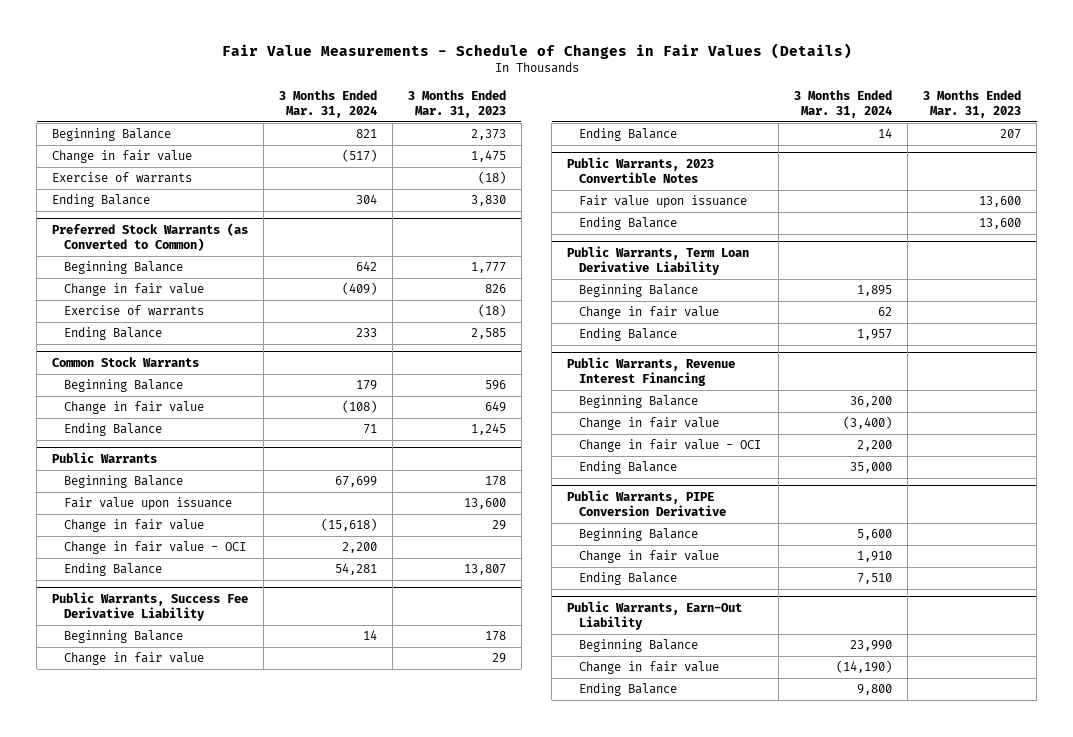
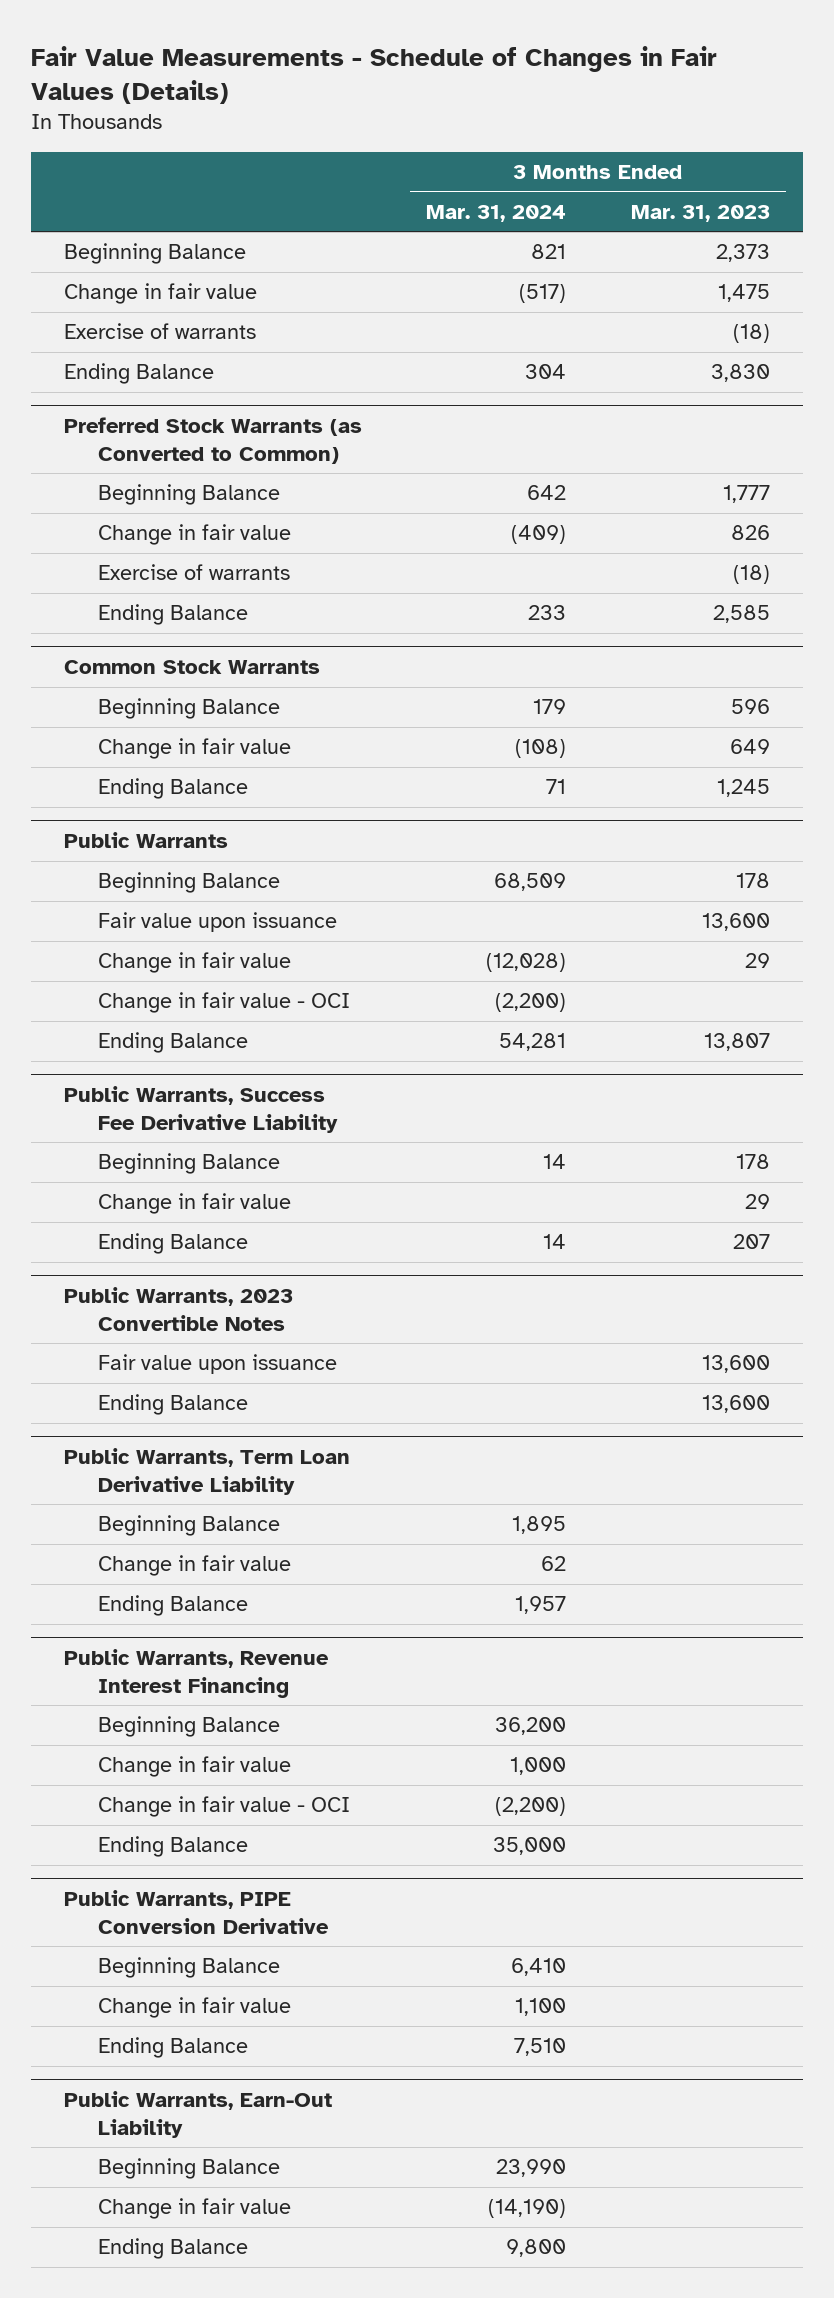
[335,476,378,488] 67,699 -> [494,873,567,892] 68,509
[321,518,378,532] (15,618) -> [486,953,567,973] (12,028)
[342,542,378,554] 2,200 -> [495,993,567,1013] (2,200)
[843,416,893,430] (3,400) -> [510,1757,567,1776] 1,000
[857,440,893,452] 2,200 -> [495,1797,567,1817] (2,200)
[857,529,893,541] 5,600 -> [511,1958,567,1977] 6,410
[857,551,893,563] 1,910 -> [515,1998,567,2017] 1,100

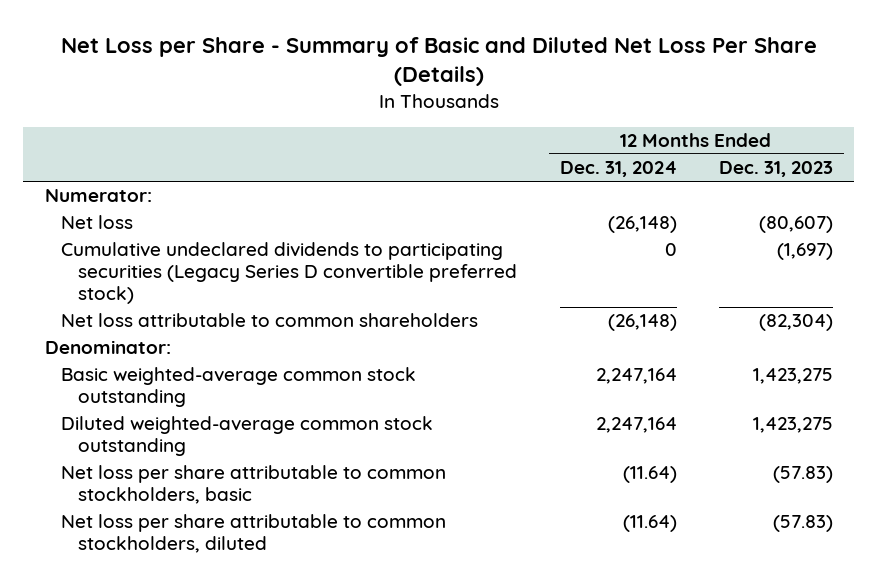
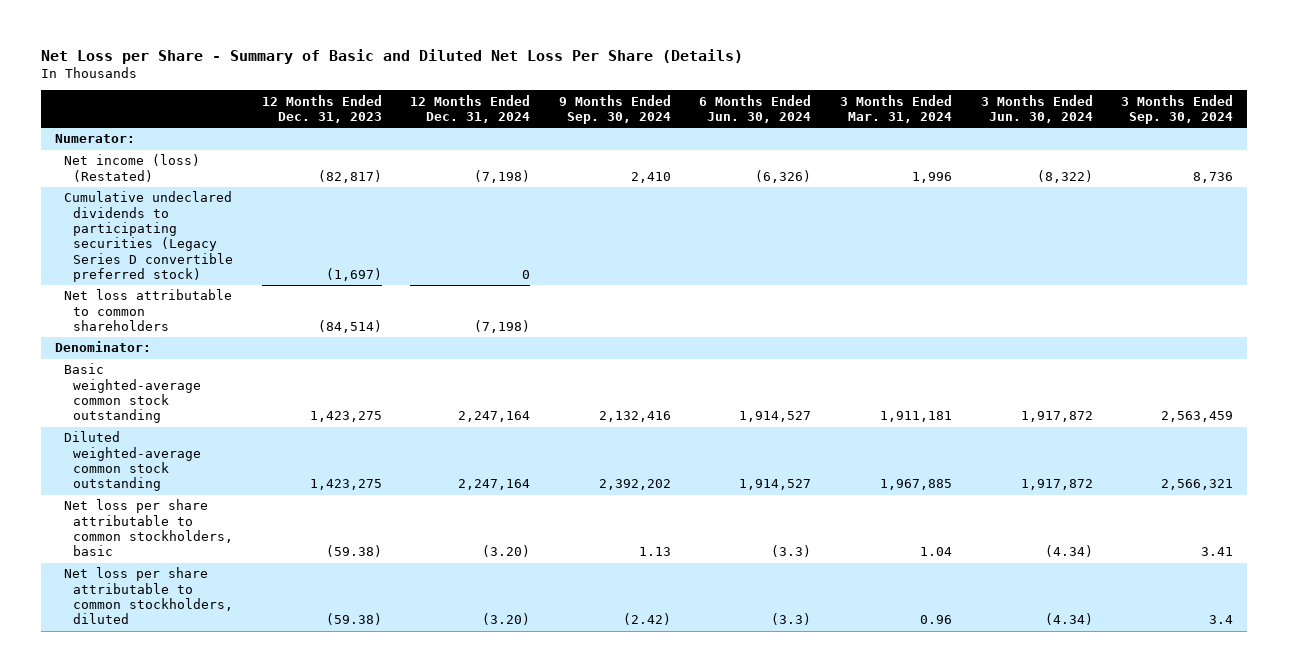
none -> [558,94,671,124] 9 Months Ended Sep. 30, 2024
none -> [699,94,812,123] 6 Months Ended Jun. 30, 2024
none -> [840,94,953,123] 3 Months Ended Mar. 31, 2024
none -> [980,94,1093,123] 3 Months Ended Jun. 30, 2024
none -> [1121,94,1234,124] 3 Months Ended Sep. 30, 2024
[61,215,134,230] Net loss -> [64,154,201,182] Net income (loss) (Restated)
[607,216,677,234] (26,148) -> [474,169,531,183] (7,198)
[758,216,833,234] (80,607) -> [317,169,382,183] (82,817)
[607,314,677,332] (26,148) -> [474,320,531,334] (7,198)
[758,314,833,332] (82,304) -> [317,320,382,334] (84,514)
[622,466,677,484] (11.64) -> [482,545,531,558] (3.20)
[772,466,833,484] (57.83) -> [325,545,382,558] (59.38)
[622,515,677,533] (11.64) -> [482,613,531,626] (3.20)
[772,515,833,533] (57.83) -> [325,613,382,626] (59.38)

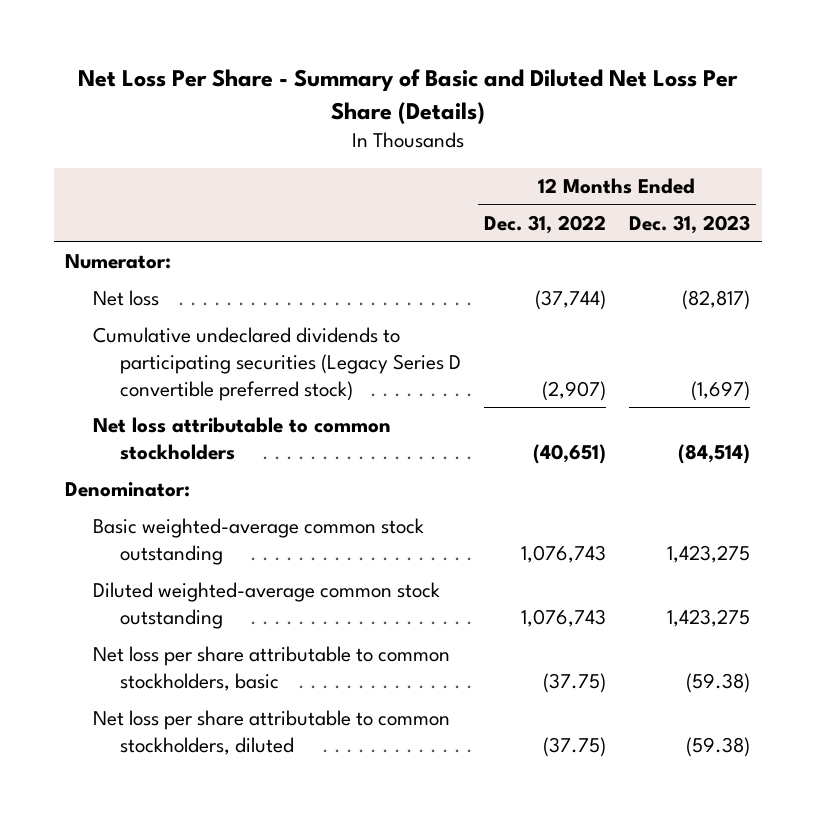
[41,48,744,64] Net Loss per Share - Summary of Basic and Diluted Net Loss Per Share (Details) -> [77,69,738,124] Net Loss Per Share - Summary of Basic and Diluted Net Loss Per Share (Details)
[410,94,531,123] 12 Months Ended Dec. 31, 2024 -> none
[558,94,671,124] 9 Months Ended Sep. 30, 2024 -> none
[699,94,812,123] 6 Months Ended Jun. 30, 2024 -> none
[840,94,953,123] 3 Months Ended Mar. 31, 2024 -> none
[980,94,1093,123] 3 Months Ended Jun. 30, 2024 -> none
[1121,94,1234,124] 3 Months Ended Sep. 30, 2024 -> none
none -> [484,215,607,235] Dec. 31, 2022
[64,154,201,182] Net income (loss) (Restated) -> [92,290,159,307] Net loss
[64,289,233,332] Net loss attributable to common shareholders -> [92,417,391,461] Net loss attributable to common stockholders

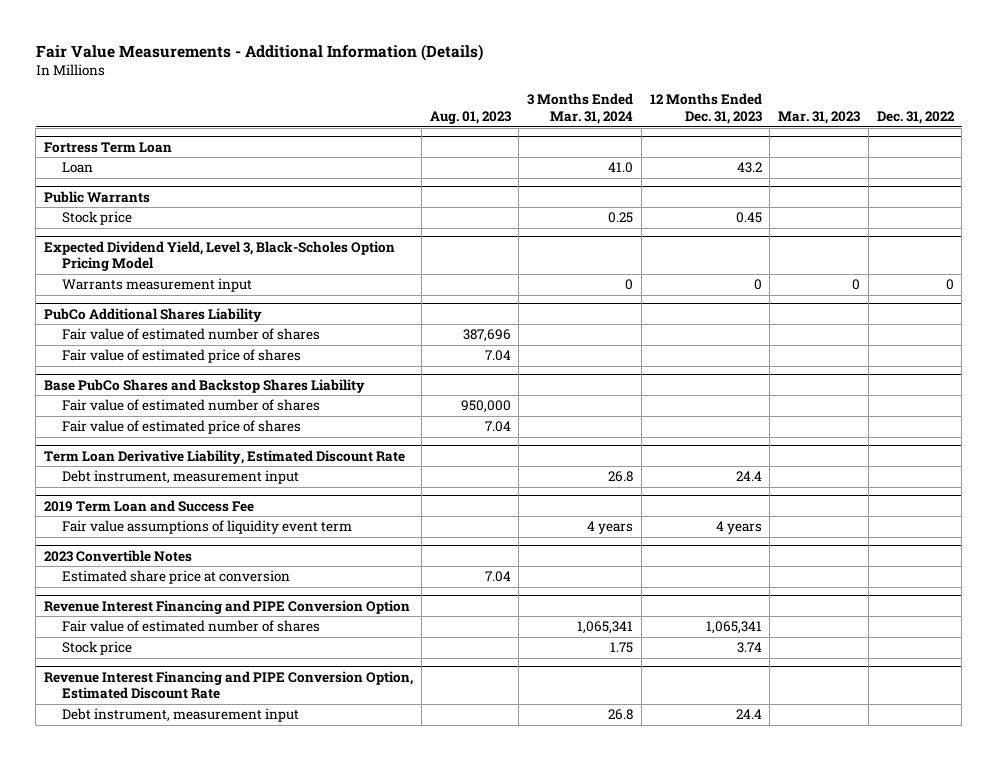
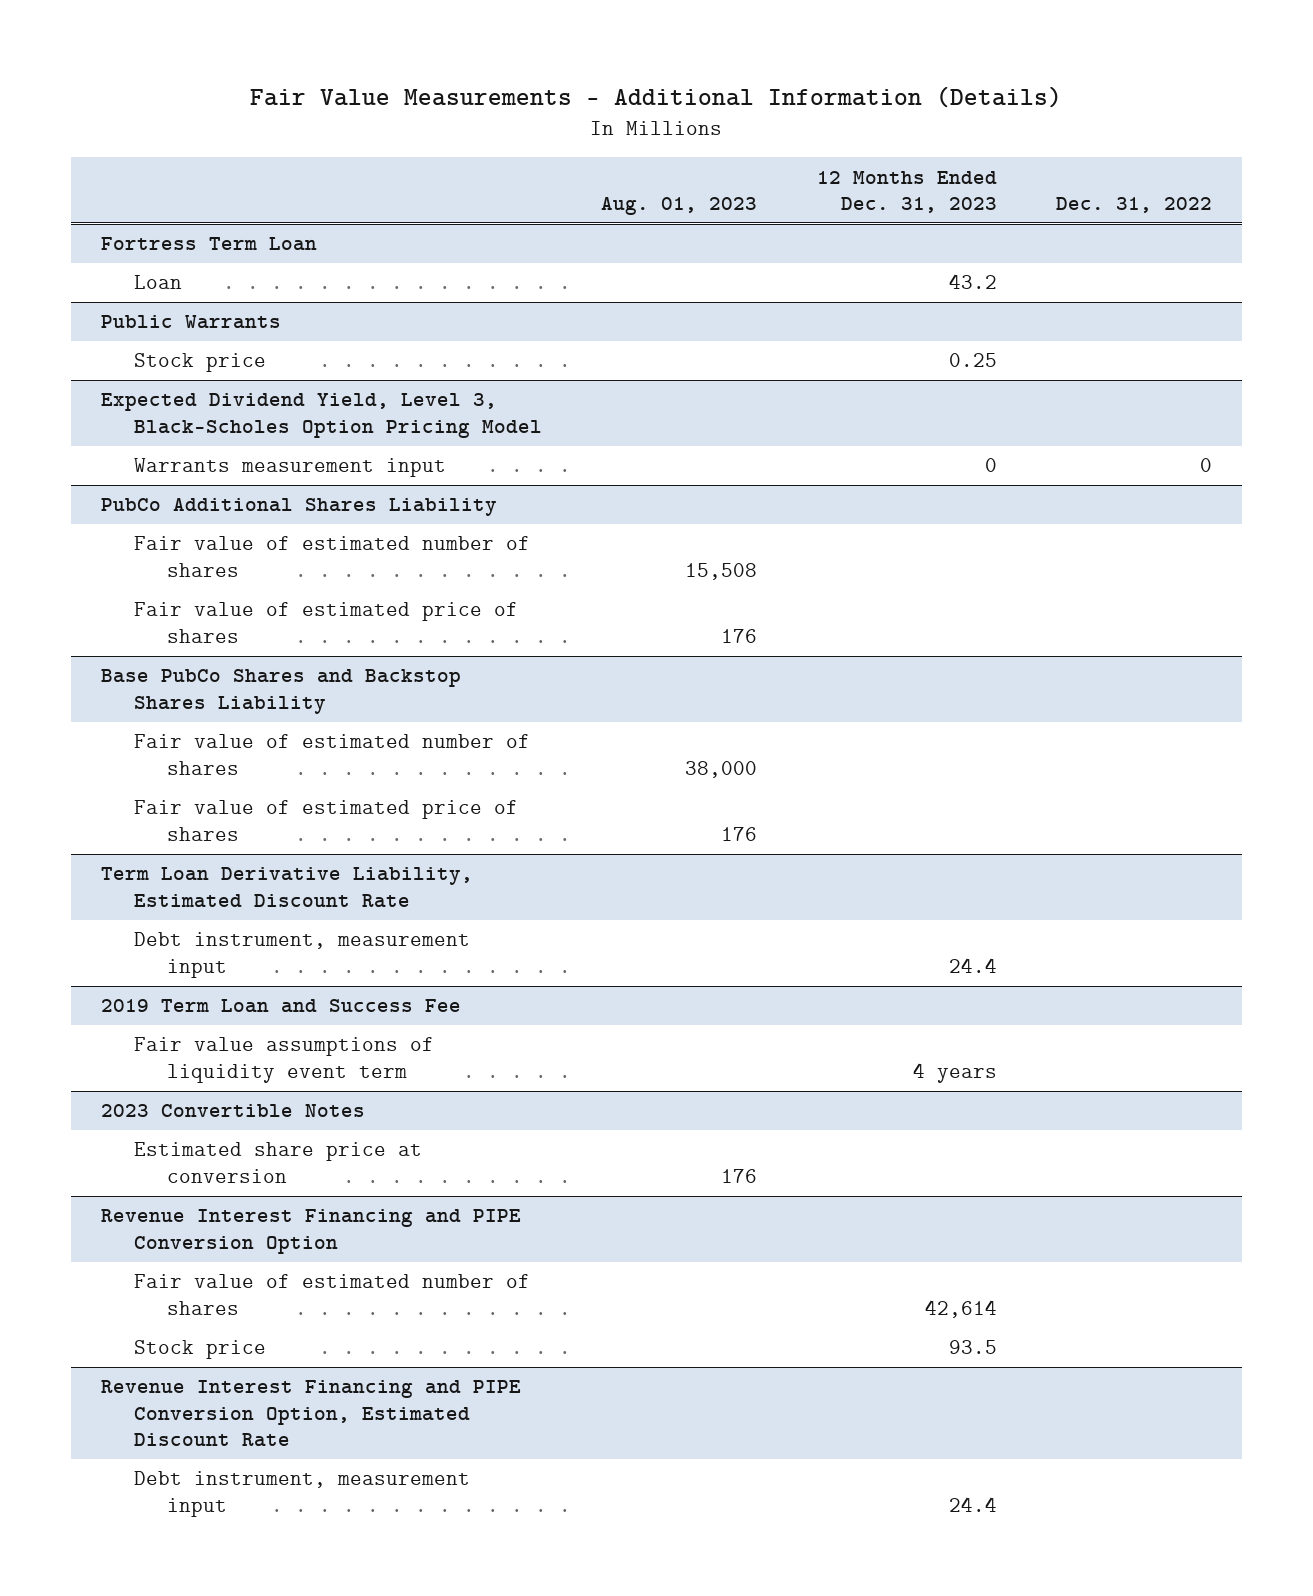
[527,93,634,125] 3 Months Ended Mar. 31, 2024 -> none
[778,111,861,125] Mar. 31, 2023 -> none
[735,212,762,224] 0.45 -> [948,353,997,368] 0.25
[462,329,511,343] 387,696 -> [685,562,758,580] 15,508
[484,350,511,362] 7.04 -> [721,628,758,643] 176
[460,400,511,414] 950,000 -> [685,760,758,778] 38,000
[484,421,511,433] 7.04 -> [721,826,758,841] 176
[484,571,511,583] 7.04 -> [721,1168,758,1183] 176
[705,621,762,635] 1,065,341 -> [924,1299,997,1318] 42,614
[736,642,762,654] 3.74 -> [948,1340,997,1355] 93.5

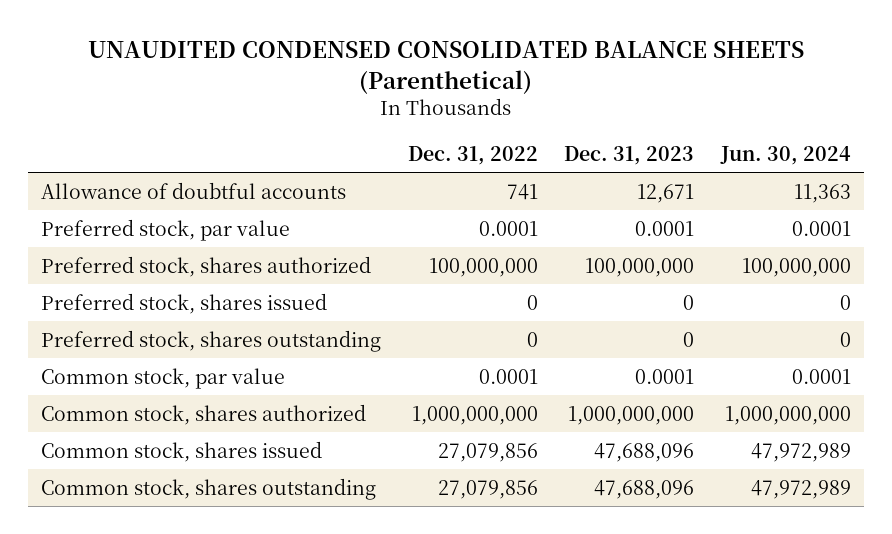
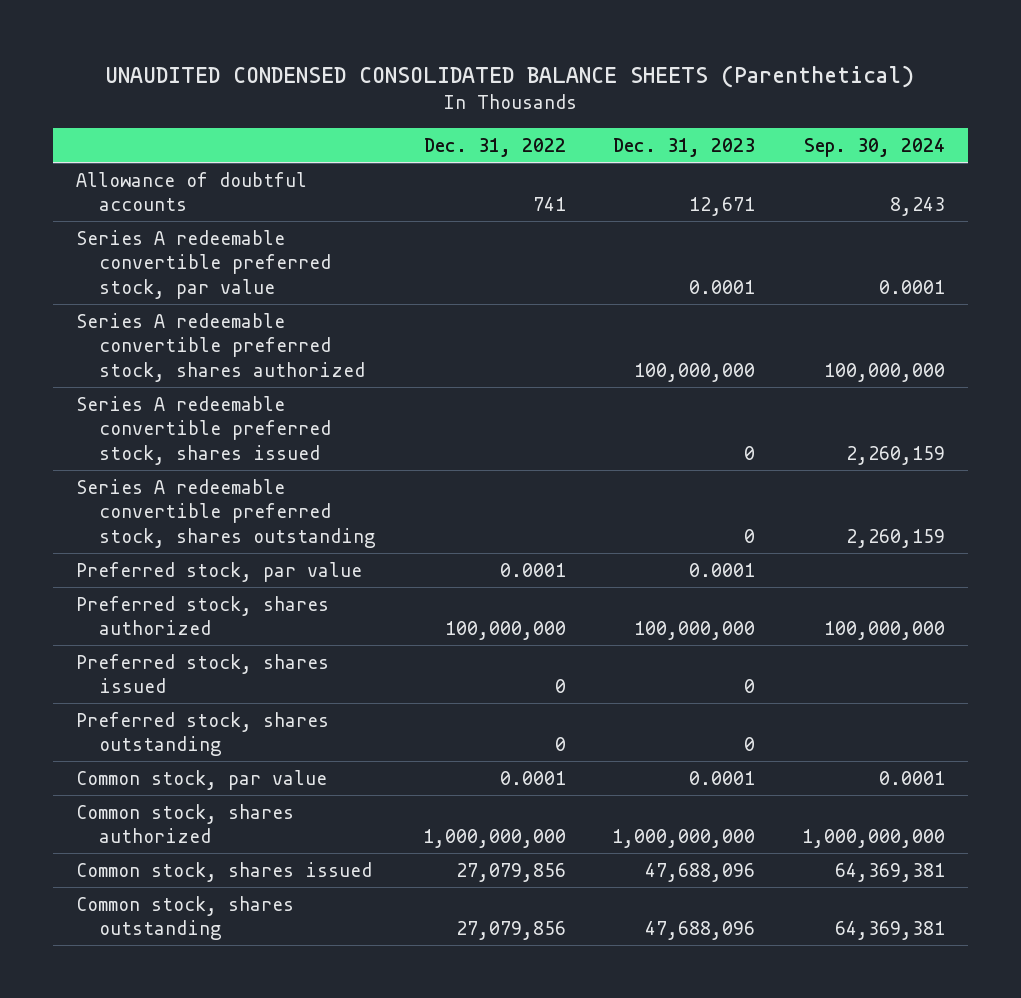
[719,145,851,165] Jun. 30, 2024 -> none
none -> [803,137,945,157] Sep. 30, 2024
none -> [76,229,332,299] Series A redeemable convertible preferred stock, par value
none -> [76,312,366,382] Series A redeemable convertible preferred stock, shares authorized
none -> [76,395,332,465] Series A redeemable convertible preferred stock, shares issued
none -> [76,478,377,548] Series A redeemable convertible preferred stock, shares outstanding

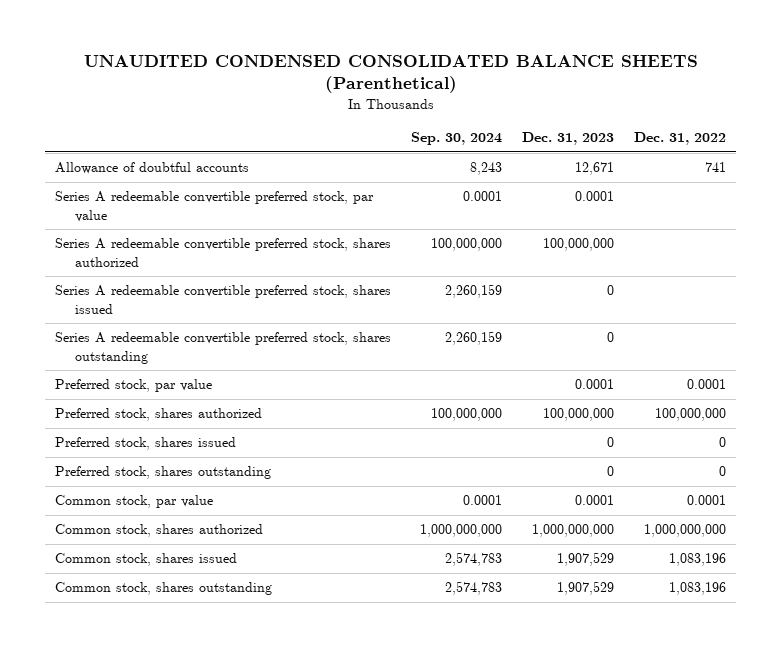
[455,862,566,882] 27,079,856 -> [669,553,727,567] 1,083,196
[645,862,756,882] 47,688,096 -> [557,552,615,567] 1,907,529
[834,862,945,882] 64,369,381 -> [445,552,503,567] 2,574,783
[455,921,566,941] 27,079,856 -> [669,582,727,596] 1,083,196
[645,921,756,941] 47,688,096 -> [557,581,615,596] 1,907,529
[834,921,945,941] 64,369,381 -> [445,581,503,596] 2,574,783

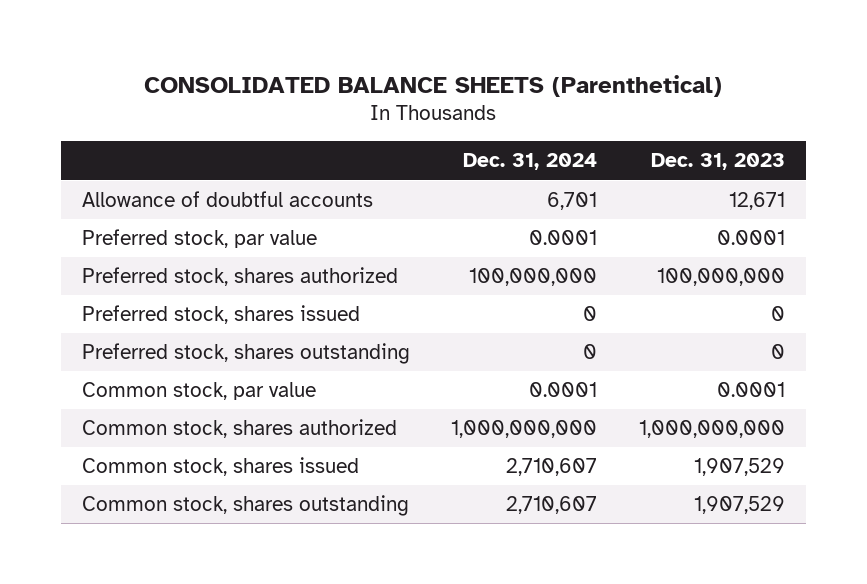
[83,55,698,94] UNAUDITED CONDENSED CONSOLIDATED BALANCE SHEETS (Parenthetical) -> [144,74,723,97] CONSOLIDATED BALANCE SHEETS (Parenthetical)
[411,132,503,146] Sep. 30, 2024 -> none
[634,132,727,146] Dec. 31, 2022 -> none
none -> [463,153,598,171] Dec. 31, 2024
[55,191,375,222] Series A redeemable convertible preferred stock, par value -> none
[55,238,392,267] Series A redeemable convertible preferred stock, shares authorized -> none
[55,285,392,314] Series A redeemable convertible preferred stock, shares issued -> none
[55,332,392,364] Series A redeemable convertible preferred stock, shares outstanding -> none

